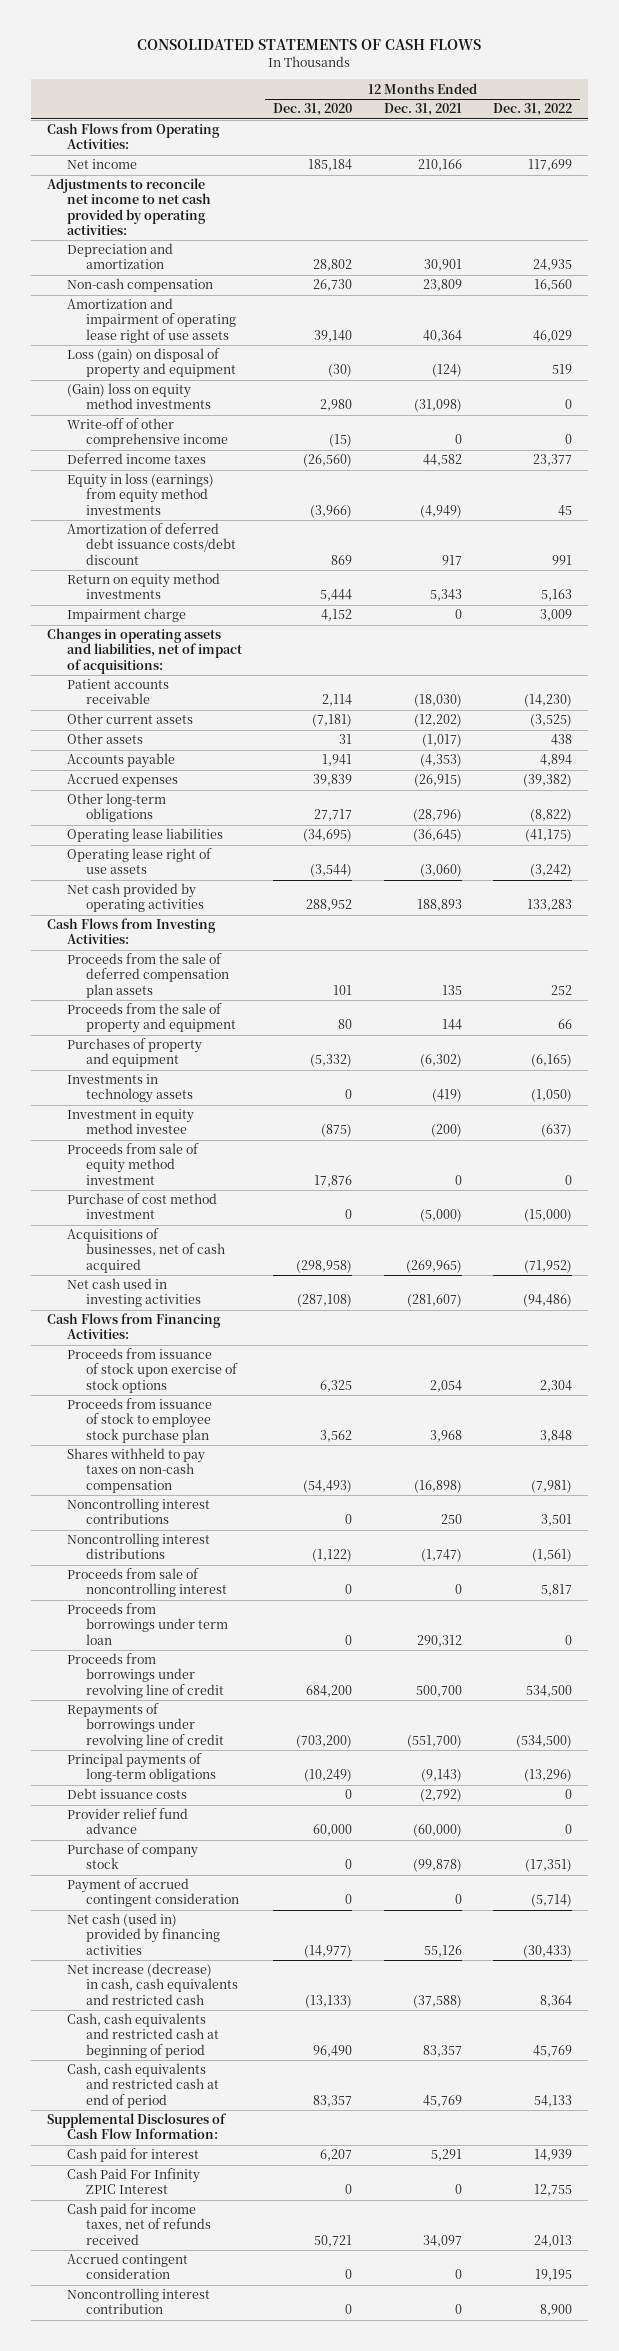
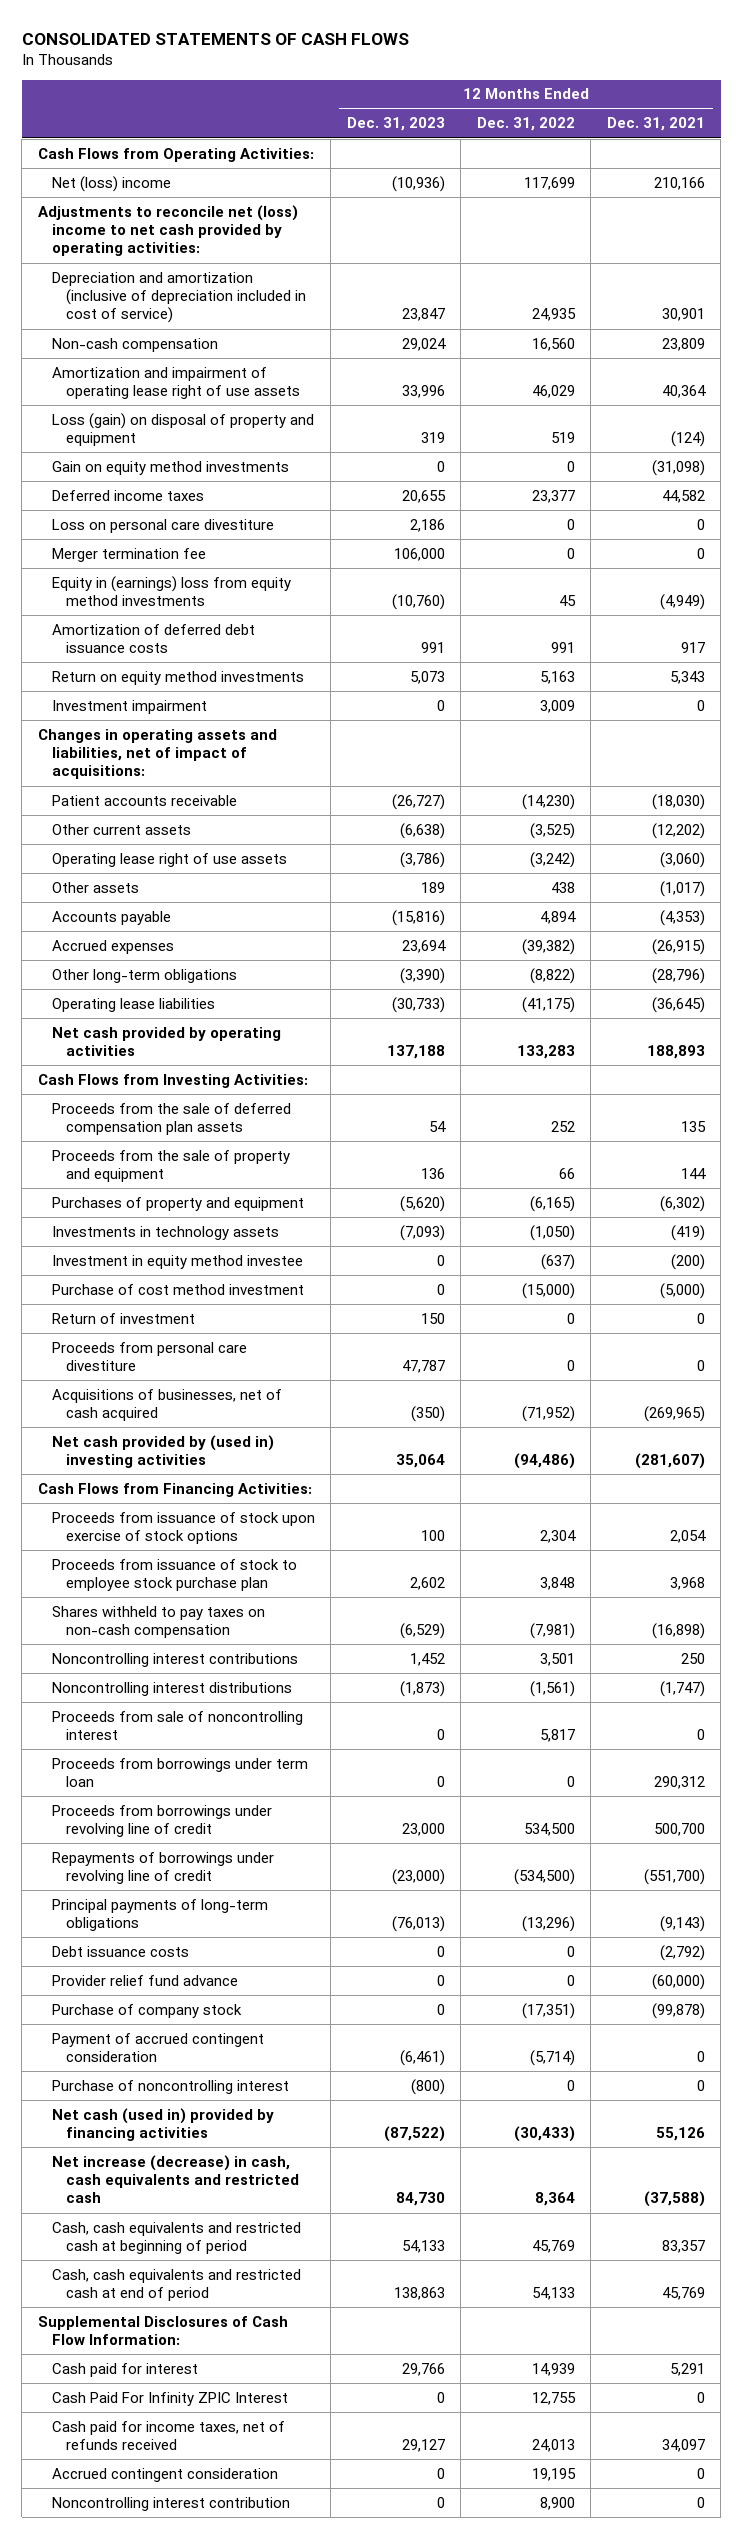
[273,103,353,117] Dec. 31, 2020 -> none
none -> [346,117,445,132] Dec. 31, 2023
[66,159,137,170] Net income -> [51,175,171,192] Net (loss) income
[46,178,211,235] Adjustments to reconcile net income to net cash provided by operating activities: -> [37,204,298,257] Adjustments to reconcile net (loss) income to net cash provided by operating activities:
[66,243,173,270] Depreciation and amortization -> [51,271,307,324] Depreciation and amortization (inclusive of depreciation included in cost of service)
[66,418,229,448] Write-off of other comprehensive income -> none
[66,383,212,410] (Gain) loss on equity method investments -> [51,460,289,475] Gain on equity method investments
none -> [51,518,274,533] Loss on personal care divestiture
none -> [51,547,206,562] Merger termination fee
[66,473,214,515] Equity in loss (earnings) from equity method investments -> [51,575,291,607] Equity in (earnings) loss from equity method investments
[66,523,237,565] Amortization of deferred debt issuance costs/debt discount -> [51,623,255,654] Amortization of deferred debt issuance costs
[66,608,186,623] Impairment charge -> [51,699,207,714] Investment impairment
[66,848,212,875] Operating lease right of use assets -> [51,852,287,867] Operating lease right of use assets
[66,1143,199,1185] Proceeds from sale of equity method investment -> none
none -> [51,1312,195,1324] Return of investment
none -> [51,1341,247,1372] Proceeds from personal care divestiture
[66,1278,202,1308] Net cash used in investing activities -> [51,1434,274,1469] Net cash provided by (used in) investing activities
none -> [51,2079,289,2094] Purchase of noncontrolling interest

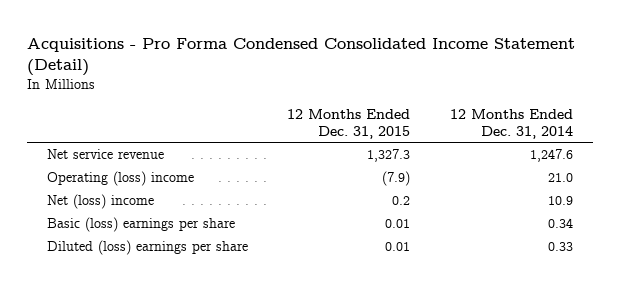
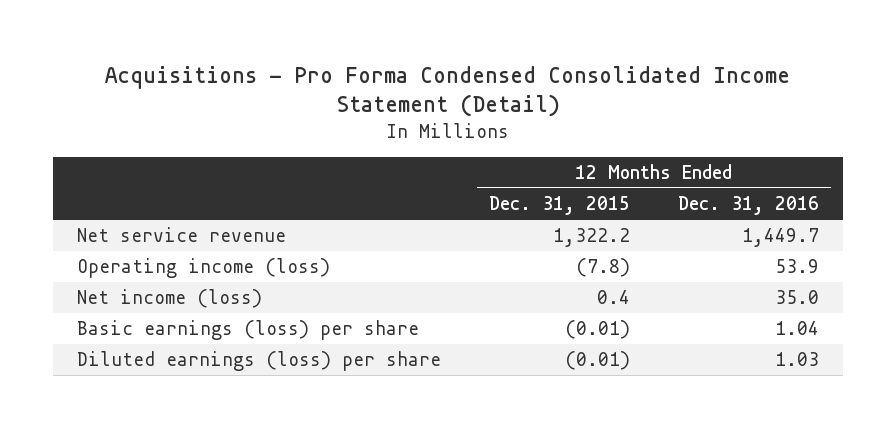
[449,109,573,139] 12 Months Ended Dec. 31, 2014 -> none
none -> [677,196,819,216] Dec. 31, 2016
[367,149,411,163] 1,327.3 -> [552,228,630,248] 1,322.2
[46,171,194,187] Operating (loss) income -> [77,258,331,279] Operating income (loss)
[382,171,411,187] (7.9) -> [575,258,630,278] (7.8)
[46,194,154,210] Net (loss) income -> [77,289,263,309] Net income (loss)
[392,196,411,206] 0.2 -> [596,290,630,305] 0.4
[46,217,235,233] Basic (loss) earnings per share -> [77,320,420,341] Basic earnings (loss) per share
[385,219,411,229] 0.01 -> [564,320,630,340] (0.01)
[46,240,248,256] Diluted (loss) earnings per share -> [77,351,442,372] Diluted earnings (loss) per share
[385,242,411,252] 0.01 -> [564,351,630,371] (0.01)

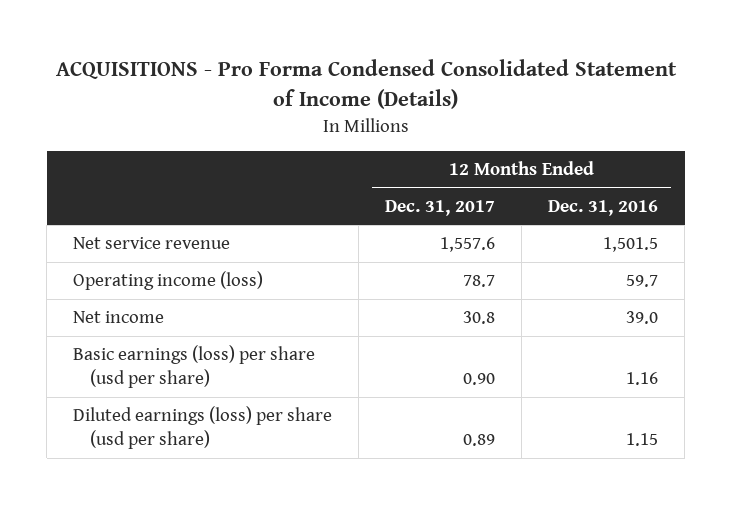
[104,65,790,118] Acquisitions - Pro Forma Condensed Consolidated Income Statement (Detail) -> [55,59,677,109] ACQUISITIONS - Pro Forma Condensed Consolidated Statement of Income (Details)
[488,196,630,216] Dec. 31, 2015 -> none
none -> [385,199,496,216] Dec. 31, 2017
[741,228,819,248] 1,449.7 -> [603,237,659,253] 1,501.5
[774,259,819,274] 53.9 -> [626,275,659,288] 59.7
[77,289,263,309] Net income (loss) -> [73,311,165,324] Net income
[774,290,819,305] 35.0 -> [626,311,659,325] 39.0
[77,320,420,341] Basic earnings (loss) per share -> [73,345,316,389] Basic earnings (loss) per share (usd per share)
[774,321,819,336] 1.04 -> [626,372,659,386] 1.16
[77,351,442,372] Diluted earnings (loss) per share -> [73,406,333,450] Diluted earnings (loss) per share (usd per share)
[774,352,819,367] 1.03 -> [626,433,659,447] 1.15

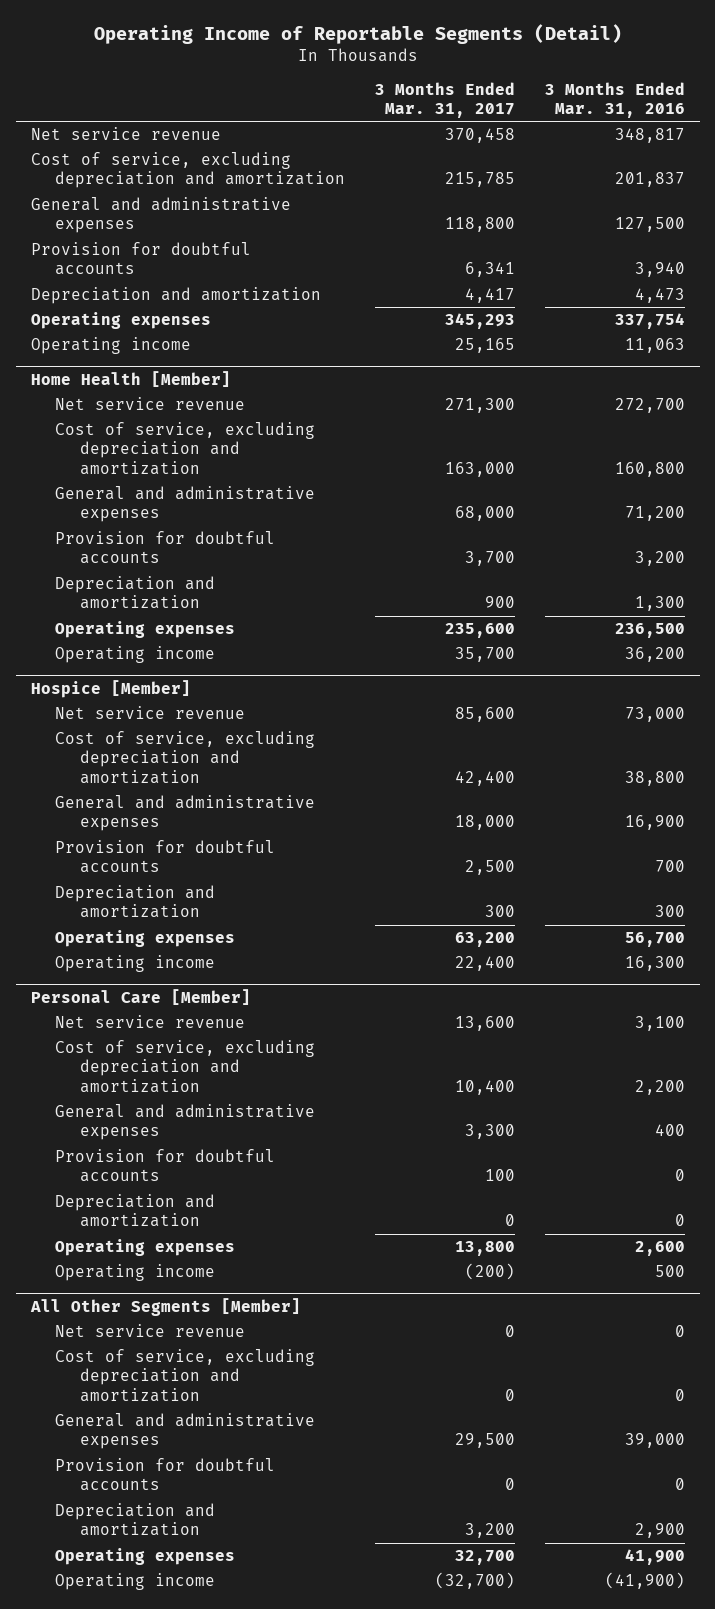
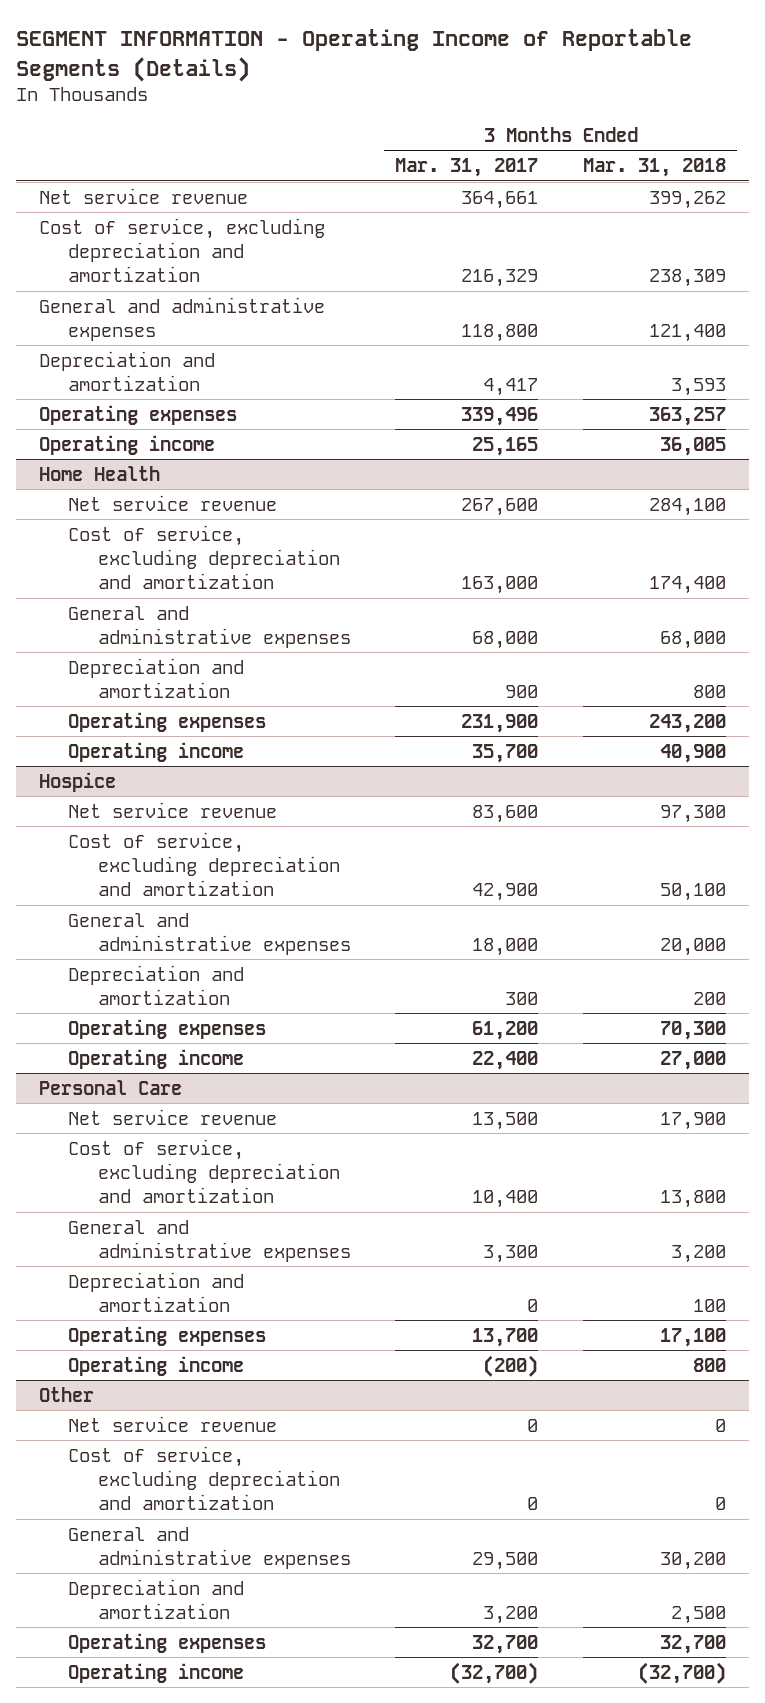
[93,23,622,44] Operating Income of Reportable Segments (Detail) -> [16,28,693,82] SEGMENT INFORMATION - Operating Income of Reportable Segments (Details)
[544,81,685,118] 3 Months Ended Mar. 31, 2016 -> none
none -> [583,158,727,178] Mar. 31, 2018
[445,128,516,144] 370,458 -> [461,190,539,209] 364,661
[445,172,516,188] 215,785 -> [461,269,539,288] 216,329
[30,242,251,276] Provision for doubtful accounts -> none
[445,313,516,330] 345,293 -> [461,406,539,426] 339,496
[30,370,231,387] Home Health [Member] -> [38,465,160,481] Home Health
[445,398,516,414] 271,300 -> [461,497,539,516] 267,600
[55,531,276,565] Provision for doubtful accounts -> none
[445,623,516,639] 235,600 -> [461,713,539,733] 231,900
[30,679,191,698] Hospice [Member] -> [38,771,116,792] Hospice
[455,707,516,723] 85,600 -> [472,804,539,823] 83,600
[455,770,516,786] 42,400 -> [472,883,539,902] 42,900
[55,840,276,874] Provision for doubtful accounts -> none
[455,932,516,948] 63,200 -> [472,1020,539,1040] 61,200
[30,988,251,1005] Personal Care [Member] -> [38,1079,182,1095] Personal Care
[455,1016,516,1032] 13,600 -> [472,1111,539,1130] 13,500
[55,1149,276,1183] Provision for doubtful accounts -> none
[455,1241,516,1257] 13,800 -> [472,1327,539,1347] 13,700
[29,1297,301,1316] All Other Segments [Member] -> [38,1386,94,1402] Other
[55,1458,276,1492] Provision for doubtful accounts -> none

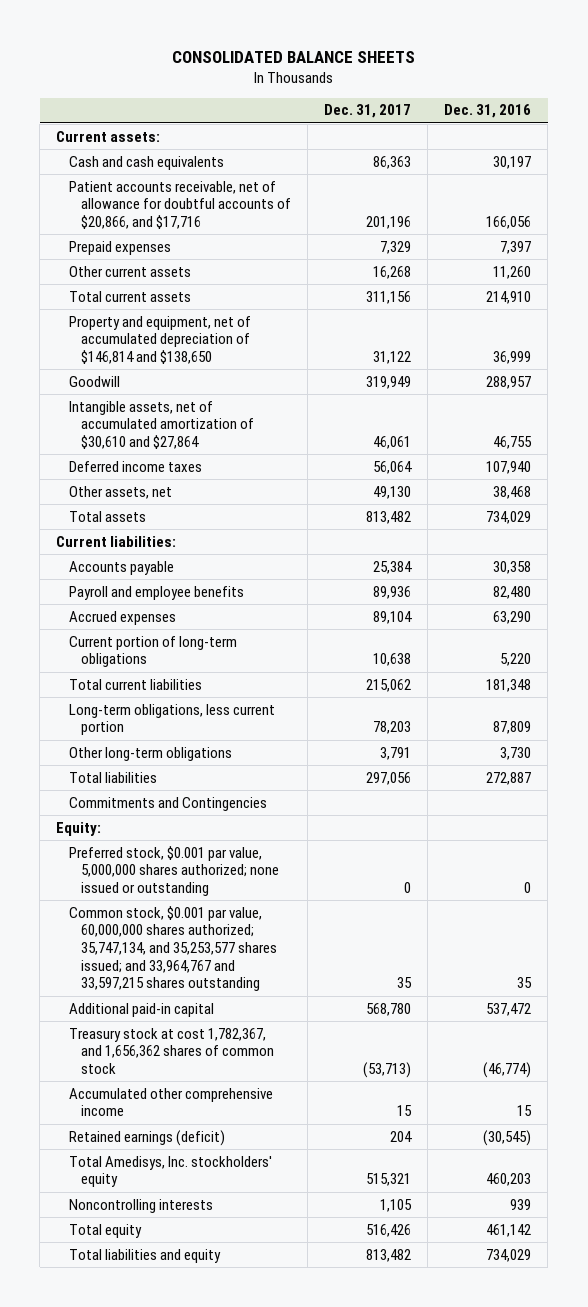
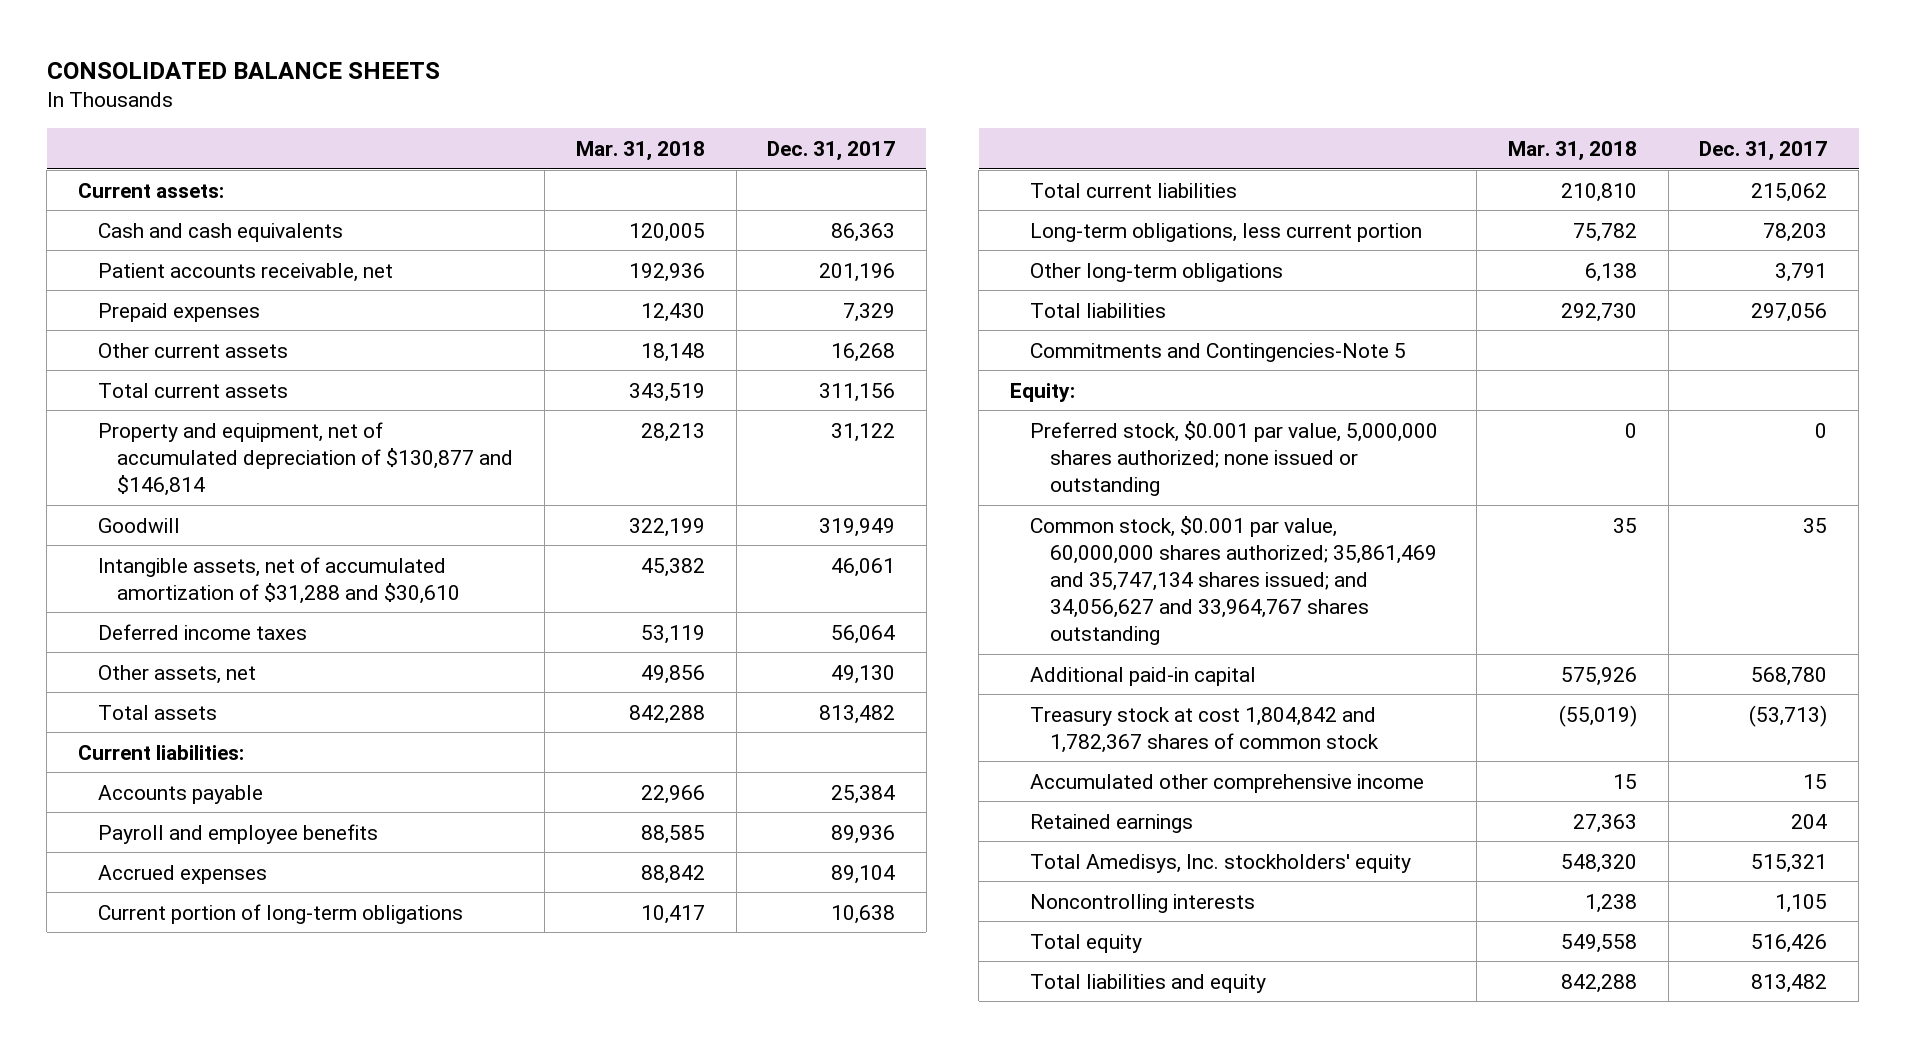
[444,104,532,119] Dec. 31, 2016 -> none
none -> [575,140,705,161] Mar. 31, 2018
[68,180,292,230] Patient accounts receivable, net of allowance for doubtful accounts of $20,866, and $17,716 -> [97,262,393,282] Patient accounts receivable, net
[68,315,251,365] Property and equipment, net of accumulated depreciation of $146,814 and $138,650 -> [97,421,514,496] Property and equipment, net of accumulated depreciation of $130,877 and $146,814
[68,400,255,450] Intangible assets, net of accumulated amortization of $30,610 and $27,864 -> [97,556,461,604] Intangible assets, net of accumulated amortization of $31,288 and $30,610
[68,796,267,811] Commitments and Contingencies -> [1029,342,1406,362] Commitments and Contingencies-Note 5
[68,905,278,992] Common stock, $0.001 par value, 60,000,000 shares authorized; 35,747,134, and 35,253,577 shares issued; and 33,964,767 and 33,597,215 shares outstanding -> [1029,515,1437,646] Common stock, $0.001 par value, 60,000,000 shares authorized; 35,861,469 and 35,747,134 shares issued; and 34,056,627 and 33,964,767 shares outstanding
[68,1027,275,1075] Treasury stock at cost 1,782,367, and 1,656,362 shares of common stock -> [1029,706,1379,753] Treasury stock at cost 1,804,842 and 1,782,367 shares of common stock
[68,1129,225,1146] Retained earnings (deficit) -> [1029,813,1193,833] Retained earnings

